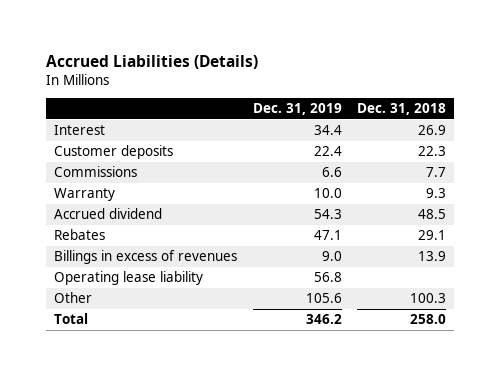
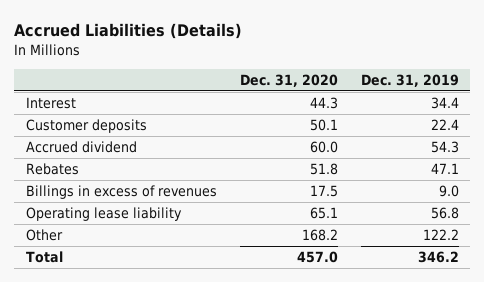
[357,103,447,116] Dec. 31, 2018 -> none
none -> [239,73,338,87] Dec. 31, 2020
[53,166,137,178] Commissions -> none
[53,188,115,202] Warranty -> none
[305,293,342,304] 105.6 -> [422,229,459,241] 122.2

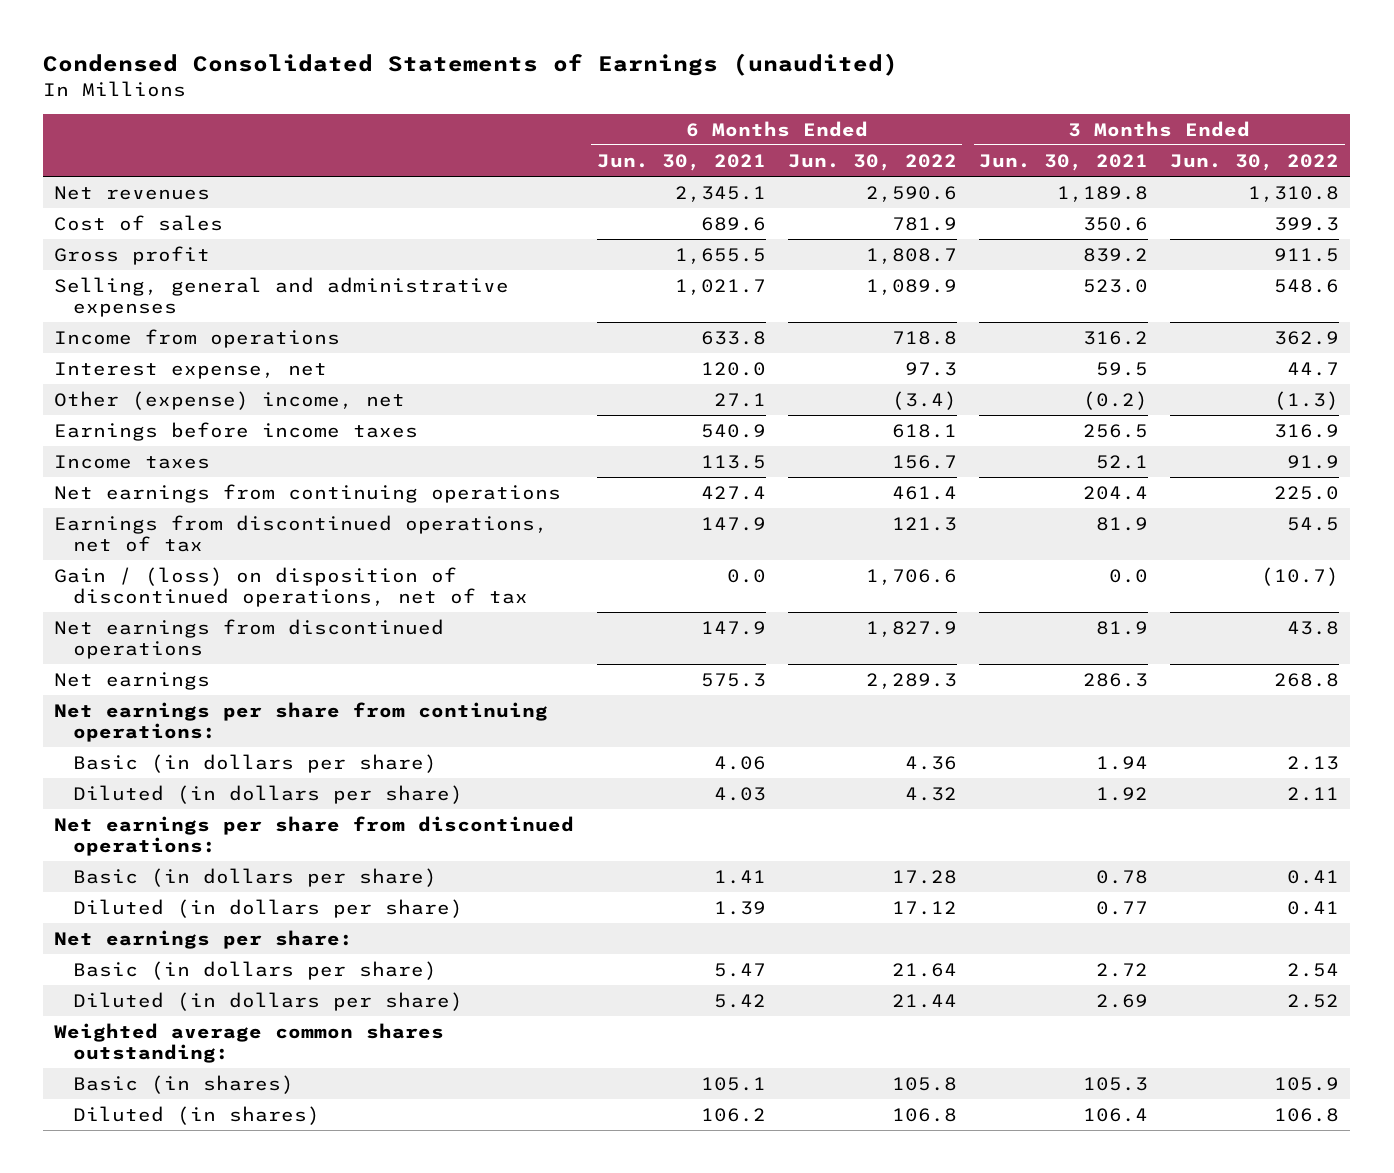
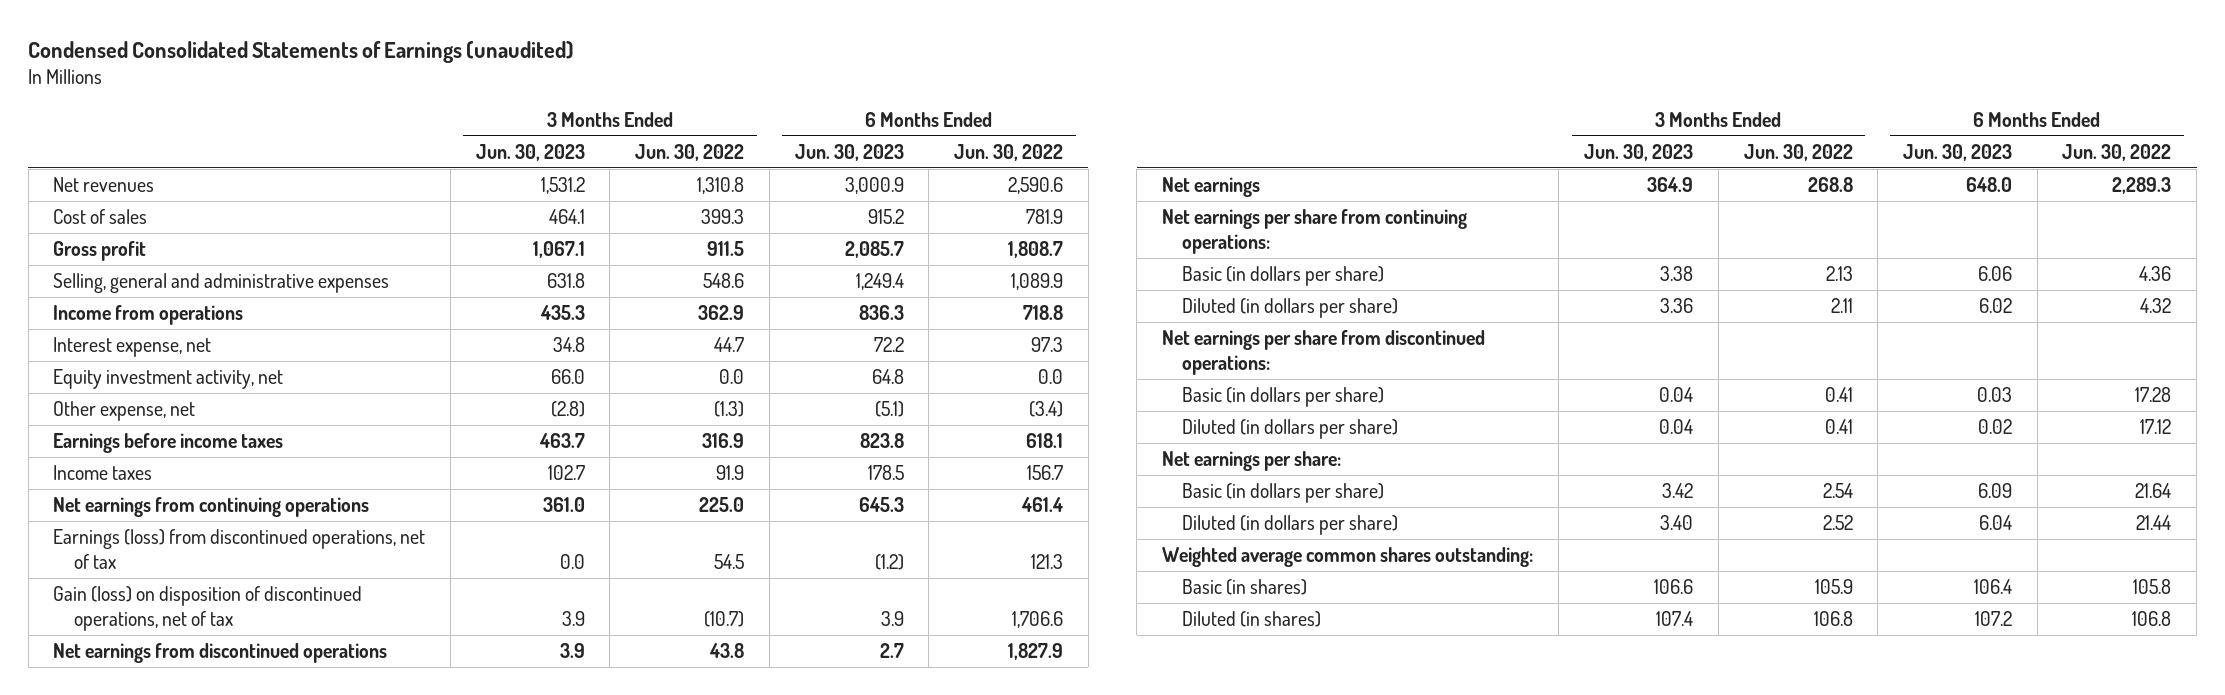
[596,153,766,171] Jun. 30, 2021 -> none
[979,153,1149,171] Jun. 30, 2021 -> none
none -> [475,143,585,161] Jun. 30, 2023
none -> [794,143,904,161] Jun. 30, 2023
none -> [53,369,284,390] Equity investment activity, net
[54,390,406,410] Other (expense) income, net -> [53,401,196,422] Other expense, net
[54,514,549,553] Earnings from discontinued operations, net of tax -> [53,529,426,569] Earnings (loss) from discontinued operations, net of tax
[54,566,529,608] Gain / (loss) on disposition of discontinued operations, net of tax -> [53,586,363,631] Gain (loss) on disposition of discontinued operations, net of tax

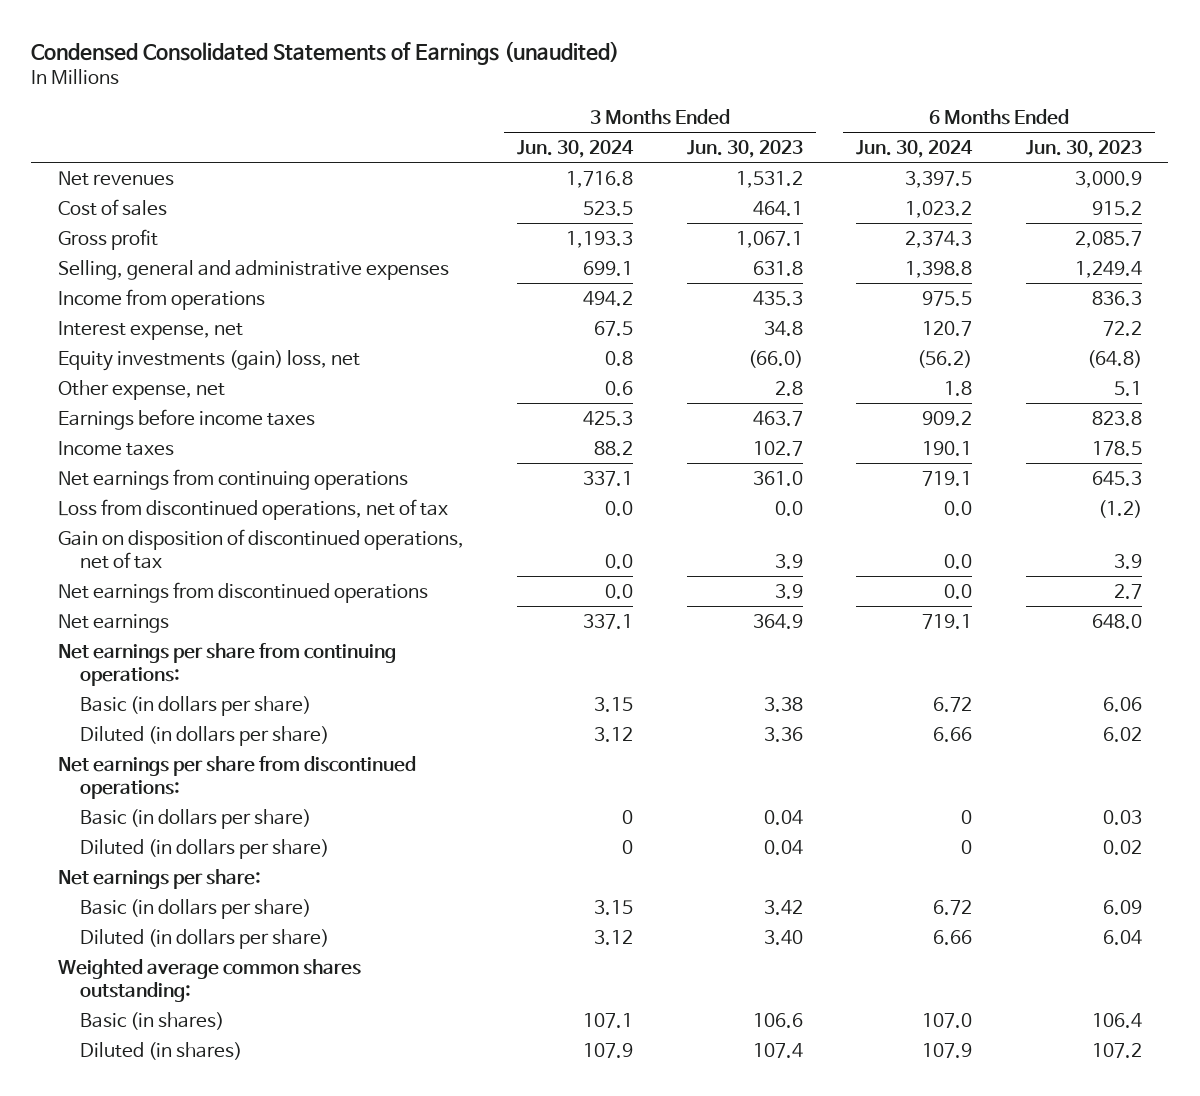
[635,143,745,161] Jun. 30, 2022 -> none
[954,143,1064,161] Jun. 30, 2022 -> none
none -> [517,139,635,158] Jun. 30, 2024
none -> [856,139,974,158] Jun. 30, 2024
[53,369,284,390] Equity investment activity, net -> [57,349,360,371] Equity investments (gain) loss, net
[550,369,585,385] 66.0 -> [747,349,803,368] (66.0)
[871,369,904,385] 64.8 -> [1086,349,1142,368] (64.8)
[550,401,585,418] (2.8) -> [774,380,803,396] 2.8
[874,401,904,418] (5.1) -> [1113,380,1142,396] 5.1
[53,529,426,569] Earnings (loss) from discontinued operations, net of tax -> [57,498,448,520] Loss from discontinued operations, net of tax
[53,586,363,631] Gain (loss) on disposition of discontinued operations, net of tax -> [57,528,464,570] Gain on disposition of discontinued operations, net of tax

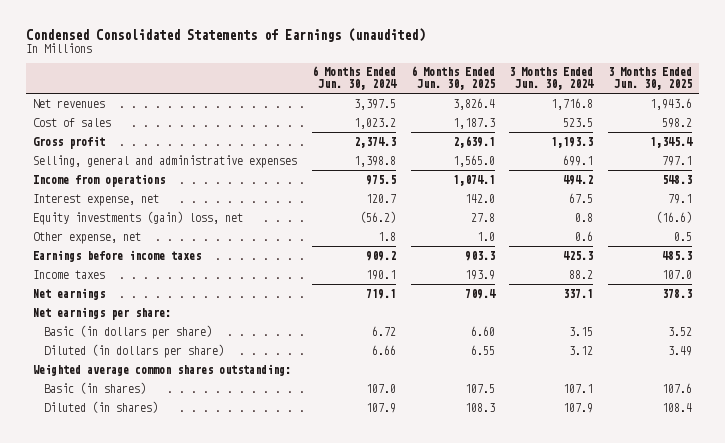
[686,139,803,158] Jun. 30, 2023 -> none
[1025,139,1142,158] Jun. 30, 2023 -> none
none -> [410,66,495,91] 6 Months Ended Jun. 30, 2025
none -> [607,67,692,91] 3 Months Ended Jun. 30, 2025
[57,468,408,490] Net earnings from continuing operations -> none
[57,498,448,520] Loss from discontinued operations, net of tax -> none
[57,528,464,570] Gain on disposition of discontinued operations, net of tax -> none
[57,581,428,603] Net earnings from discontinued operations -> none
[57,642,396,687] Net earnings per share from continuing operations: -> none
[79,695,311,716] Basic (in dollars per share) -> none
[79,725,329,746] Diluted (in dollars per share) -> none
[57,755,416,800] Net earnings per share from discontinued operations: -> none
[79,808,311,829] Basic (in dollars per share) -> none
[79,838,329,859] Diluted (in dollars per share) -> none

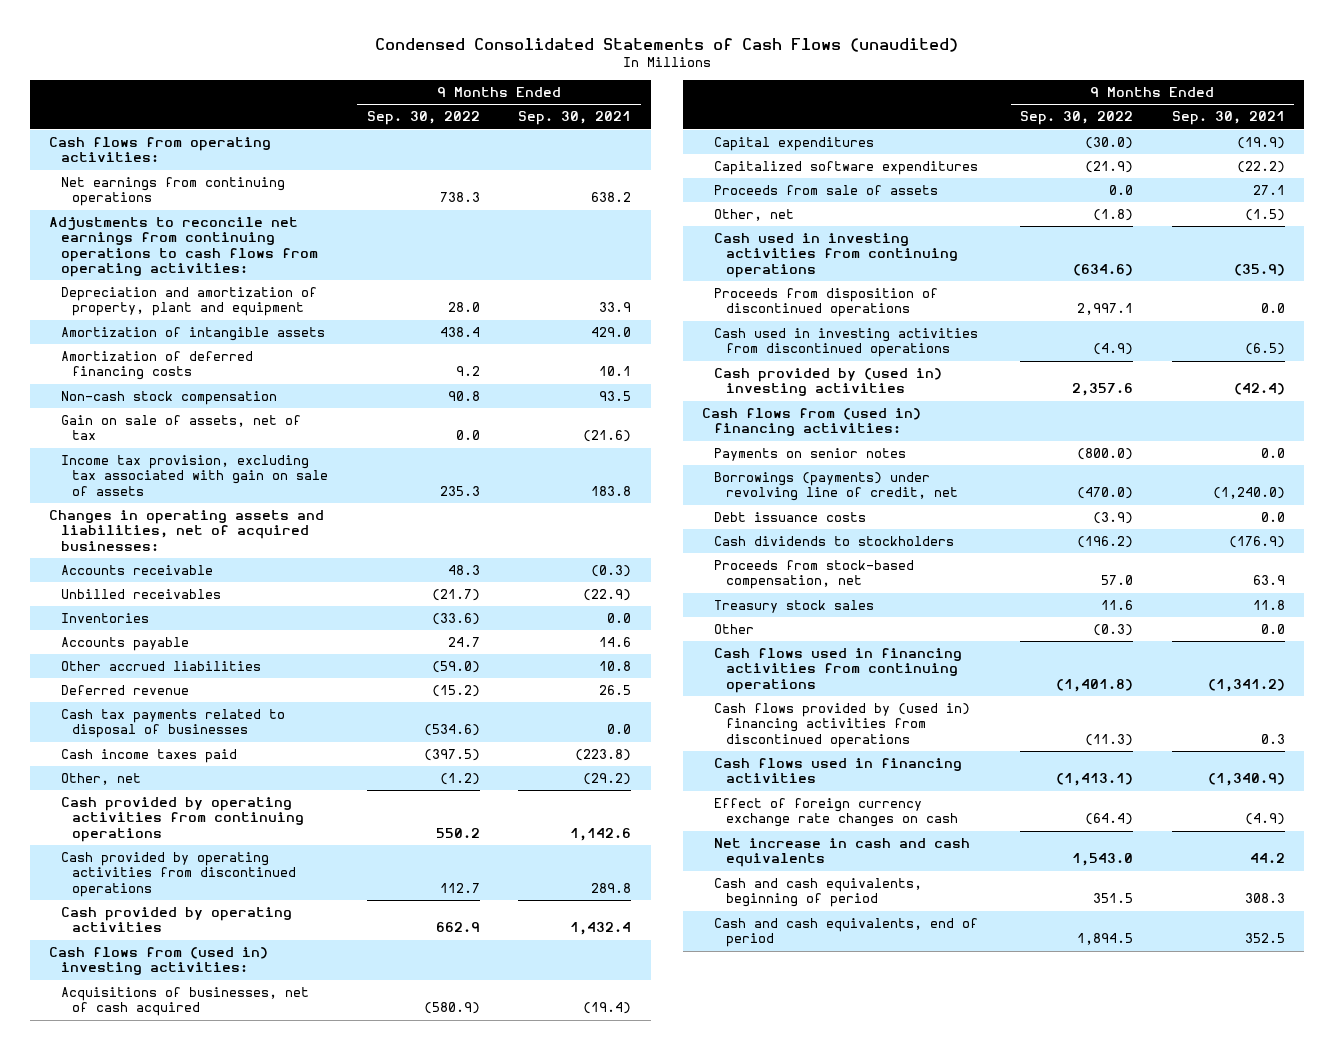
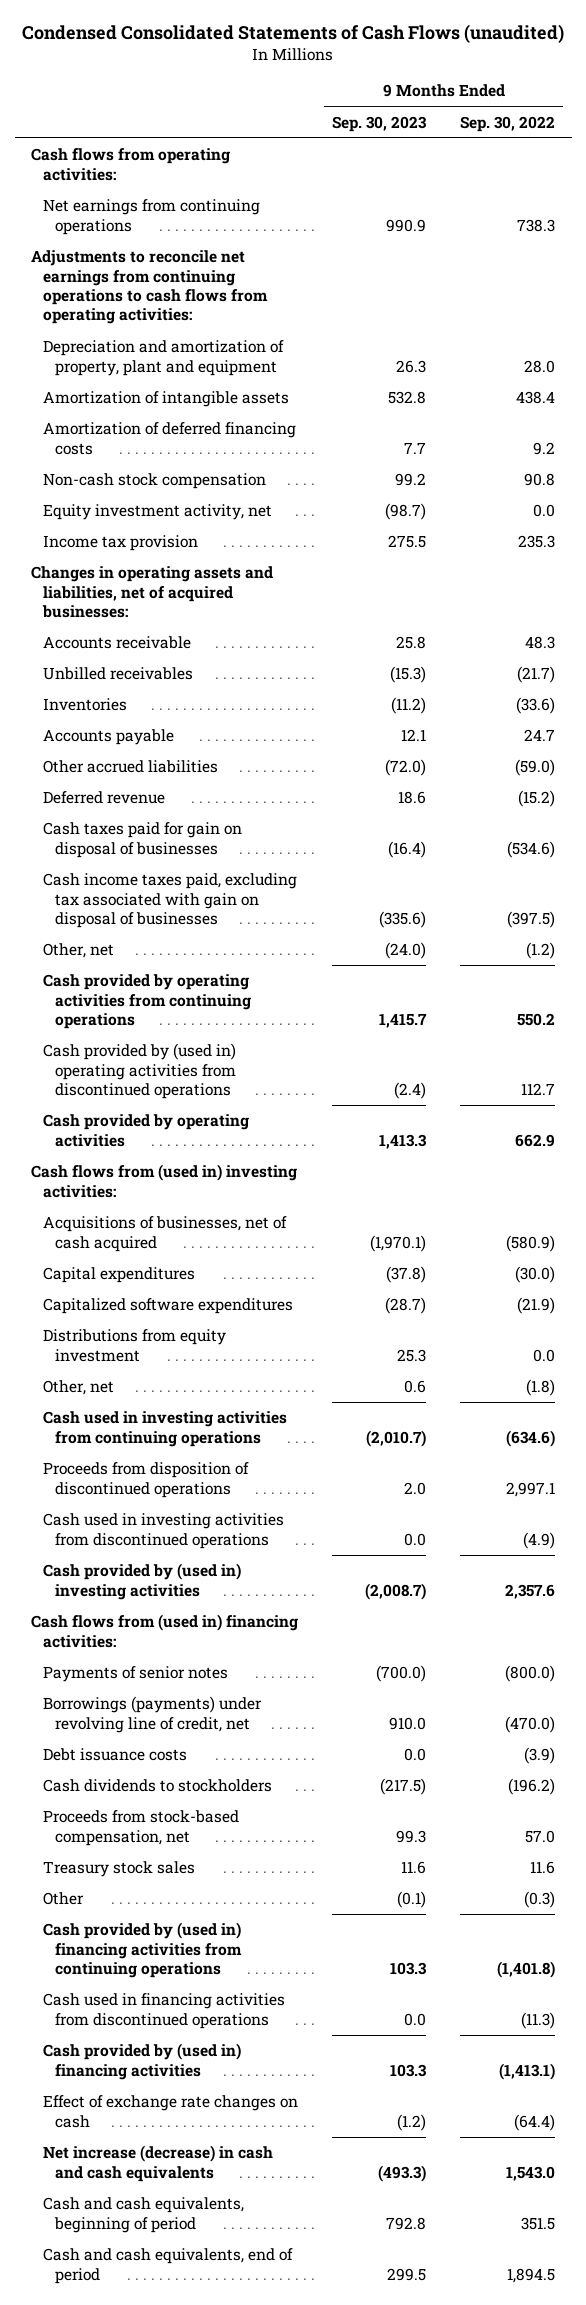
[518,111,632,126] Sep. 30, 2021 -> none
none -> [332,115,428,132] Sep. 30, 2023
[60,415,301,441] Gain on sale of assets, net of tax -> none
none -> [43,504,273,521] Equity investment activity, net
[60,455,329,496] Income tax provision, excluding tax associated with gain on sale of assets -> [43,535,199,552] Income tax provision
[60,709,285,739] Cash tax payments related to disposal of businesses -> [43,822,243,858] Cash taxes paid for gain on disposal of businesses
[60,749,237,764] Cash income taxes paid -> [43,873,298,929] Cash income taxes paid, excluding tax associated with gain on disposal of businesses
[60,852,297,897] Cash provided by operating activities from discontinued operations -> [43,1043,237,1100] Cash provided by (used in) operating activities from discontinued operations
[713,185,938,196] Proceeds from sale of assets -> none
none -> [43,1329,227,1362] Distributions from equity investment
[713,448,906,462] Payments on senior notes -> [43,1666,229,1683] Payments of senior notes
[713,648,962,693] Cash flows used in financing activities from continuing operations -> [43,1922,243,1979] Cash provided by (used in) financing activities from continuing operations
[713,703,970,748] Cash flows provided by (used in) financing activities from discontinued operations -> [43,1993,286,2029] Cash used in financing activities from discontinued operations
[713,758,962,784] Cash flows used in financing activities -> [43,2043,242,2080] Cash provided by (used in) financing activities
[713,798,958,828] Effect of foreign currency exchange rate changes on cash -> [43,2095,299,2128] Effect of exchange rate changes on cash
[713,838,970,868] Net increase in cash and cash equivalents -> [43,2145,274,2182] Net increase (decrease) in cash and cash equivalents

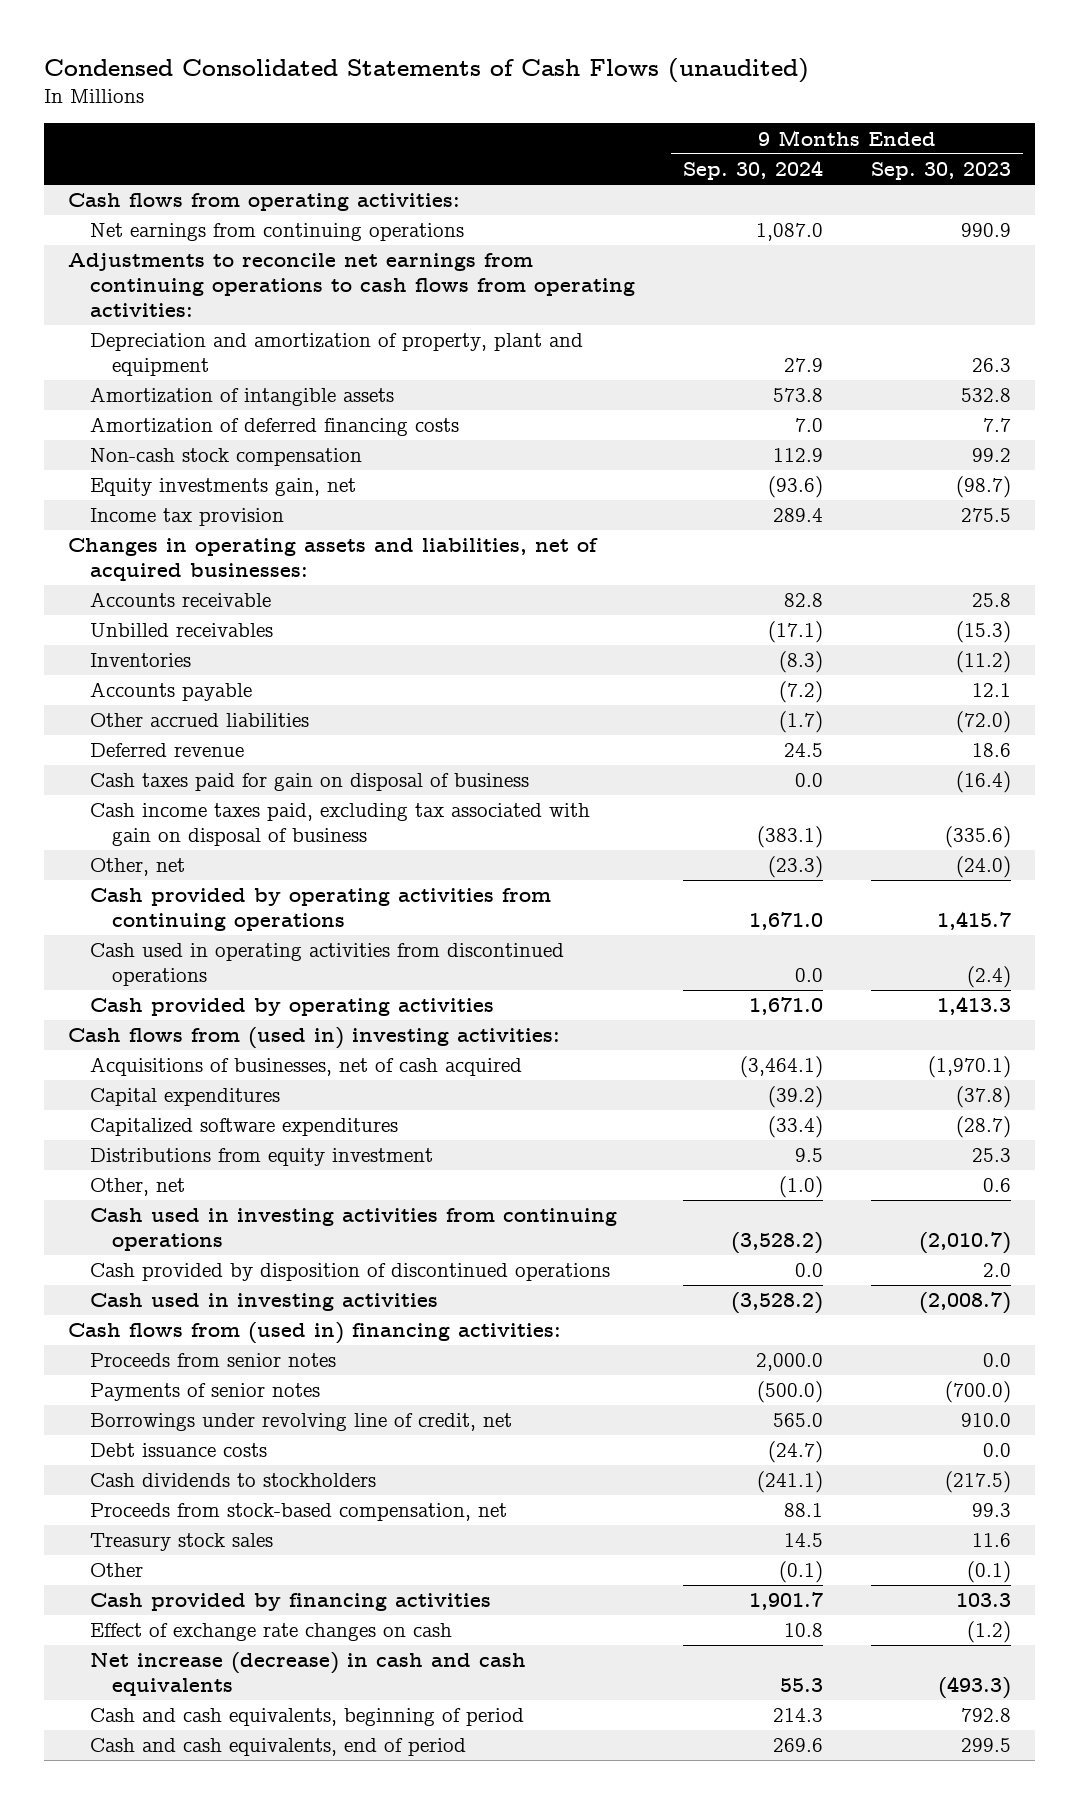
[459,115,555,132] Sep. 30, 2022 -> none
none -> [682,159,823,180] Sep. 30, 2024
[43,504,273,521] Equity investment activity, net -> [89,478,356,497] Equity investments gain, net
[43,822,243,858] Cash taxes paid for gain on disposal of businesses -> [89,773,529,792] Cash taxes paid for gain on disposal of business
[43,873,298,929] Cash income taxes paid, excluding tax associated with gain on disposal of businesses -> [89,803,590,846] Cash income taxes paid, excluding tax associated with gain on disposal of business
[43,1043,237,1100] Cash provided by (used in) operating activities from discontinued operations -> [89,943,564,986] Cash used in operating activities from discontinued operations
[43,1513,285,1549] Cash used in investing activities from discontinued operations -> none
[43,1462,250,1498] Proceeds from disposition of discontinued operations -> [89,1263,610,1282] Cash provided by disposition of discontinued operations
[43,1563,242,1600] Cash provided by (used in) investing activities -> [89,1293,438,1312] Cash used in investing activities
none -> [89,1353,336,1368] Proceeds from senior notes
[43,1696,263,1733] Borrowings (payments) under revolving line of credit, net -> [89,1413,512,1432] Borrowings under revolving line of credit, net
[43,1922,243,1979] Cash provided by (used in) financing activities from continuing operations -> none
[43,1993,286,2029] Cash used in financing activities from discontinued operations -> none
[43,2043,242,2080] Cash provided by (used in) financing activities -> [89,1593,491,1612] Cash provided by financing activities

